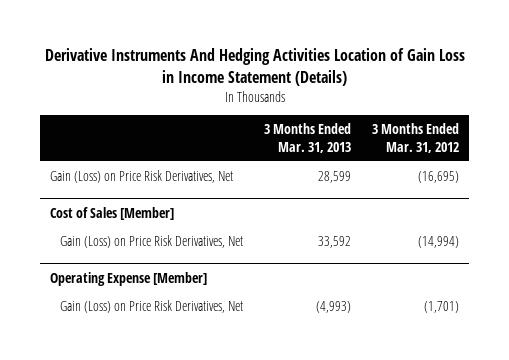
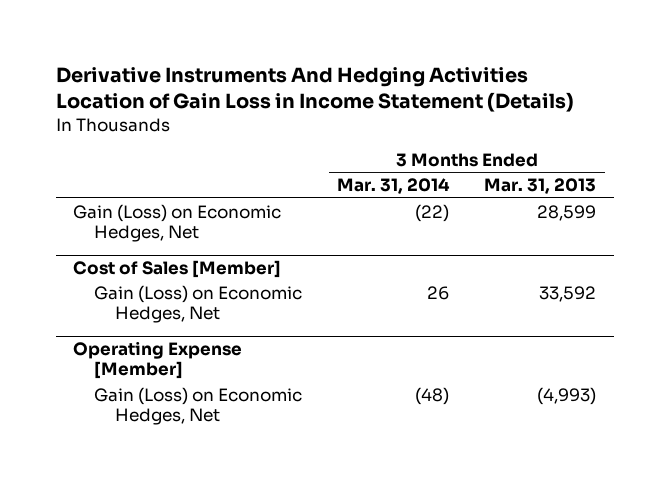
[372,123,460,153] 3 Months Ended Mar. 31, 2012 -> none
none -> [337,178,451,195] Mar. 31, 2014
[50,169,234,183] Gain (Loss) on Price Risk Derivatives, Net -> [73,203,282,243] Gain (Loss) on Economic Hedges, Net
[60,234,244,248] Gain (Loss) on Price Risk Derivatives, Net -> [94,284,303,324] Gain (Loss) on Economic Hedges, Net
[60,299,244,313] Gain (Loss) on Price Risk Derivatives, Net -> [94,386,303,426] Gain (Loss) on Economic Hedges, Net

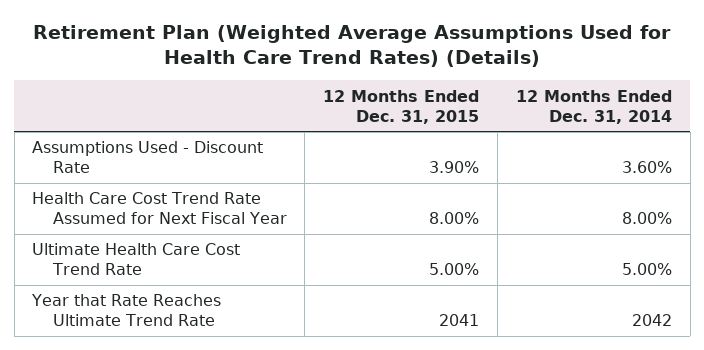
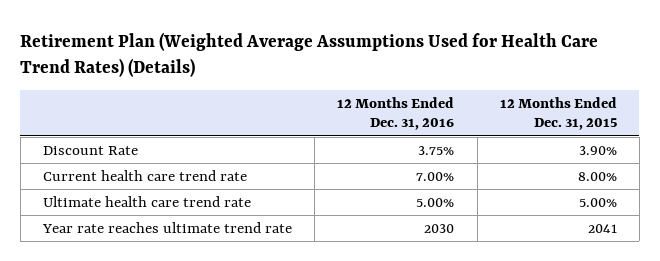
[515,89,672,124] 12 Months Ended Dec. 31, 2014 -> none
none -> [337,96,455,131] 12 Months Ended Dec. 31, 2016
[32,141,264,174] Assumptions Used - Discount Rate -> [42,145,138,155] Discount Rate
[32,192,287,225] Health Care Cost Trend Rate Assumed for Next Fiscal Year -> [42,169,247,181] Current health care trend rate
[32,243,241,276] Ultimate Health Care Cost Trend Rate -> [42,195,251,207] Ultimate health care trend rate
[31,294,222,327] Year that Rate Reaches Ultimate Trend Rate -> [41,221,292,233] Year rate reaches ultimate trend rate

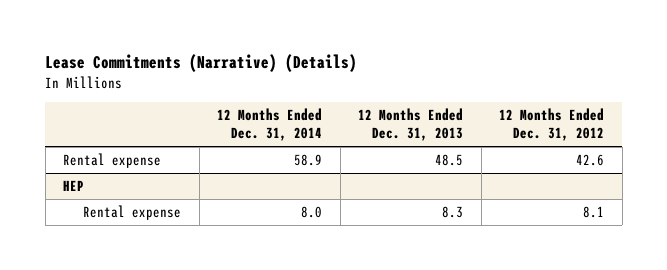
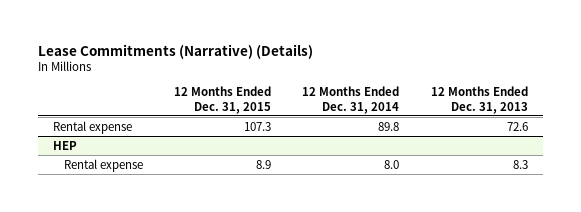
[499,108,605,142] 12 Months Ended Dec. 31, 2012 -> none
none -> [174,86,272,114] 12 Months Ended Dec. 31, 2015
[294,154,323,167] 58.9 -> [378,121,400,131] 89.8
[435,154,464,167] 48.5 -> [506,121,528,131] 72.6

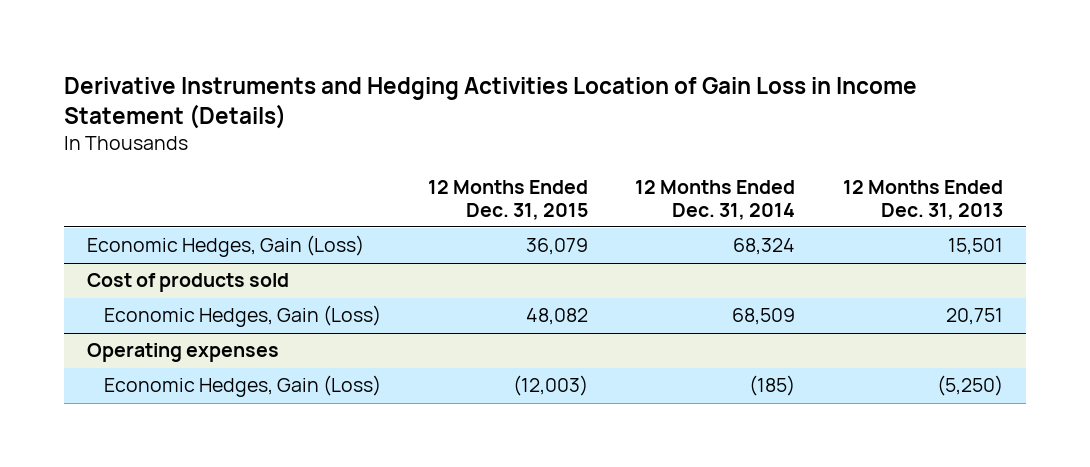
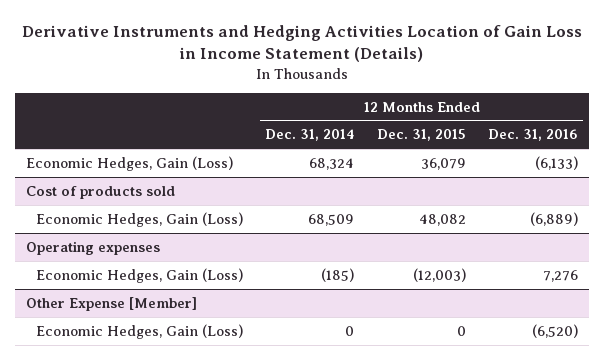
[842,179,1003,220] 12 Months Ended Dec. 31, 2013 -> none
none -> [487,129,578,142] Dec. 31, 2016
none -> [26,296,198,311] Other Expense [Member]
none -> [36,323,244,339] Economic Hedges, Gain (Loss)

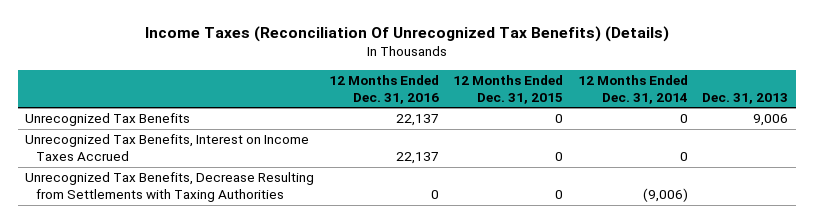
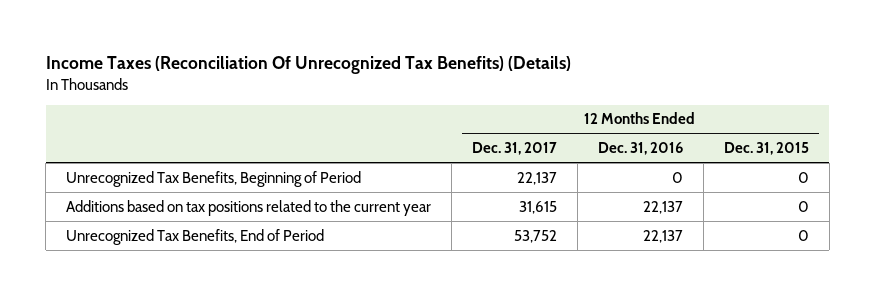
[577,75,688,104] 12 Months Ended Dec. 31, 2014 -> none
[702,92,789,104] Dec. 31, 2013 -> none
none -> [472,142,558,156] Dec. 31, 2017
[24,172,314,202] Unrecognized Tax Benefits, Decrease Resulting from Settlements with Taxing Authorities -> none
[24,113,190,127] Unrecognized Tax Benefits -> [66,170,362,187] Unrecognized Tax Benefits, Beginning of Period
[395,114,439,127] 22,137 -> [671,171,683,183] 0
[24,134,309,161] Unrecognized Tax Benefits, Interest on Income Taxes Accrued -> [66,199,432,216] Additions based on tax positions related to the current year
none -> [66,228,325,245] Unrecognized Tax Benefits, End of Period

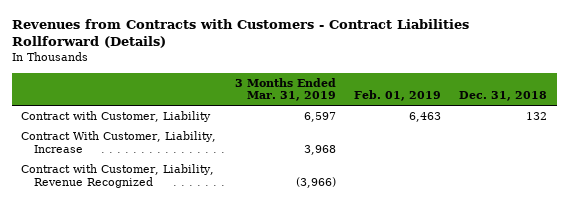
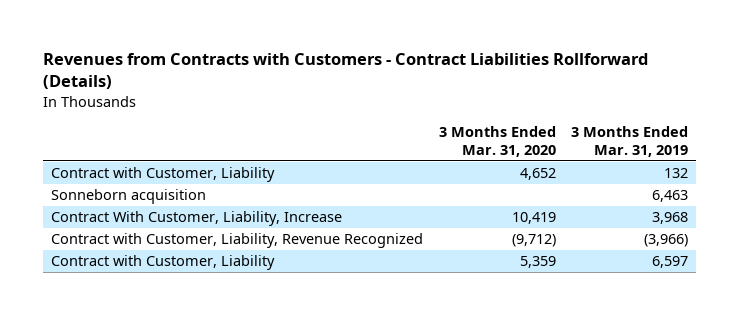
[354,90,442,102] Feb. 01, 2019 -> none
[459,91,548,102] Dec. 31, 2018 -> none
none -> [438,125,556,157] 3 Months Ended Mar. 31, 2020
none -> [50,167,275,183] Contract with Customer, Liability
none -> [50,189,206,205] Sonneborn acquisition
[21,110,212,122] Contract with Customer, Liability -> [50,255,275,271] Contract with Customer, Liability

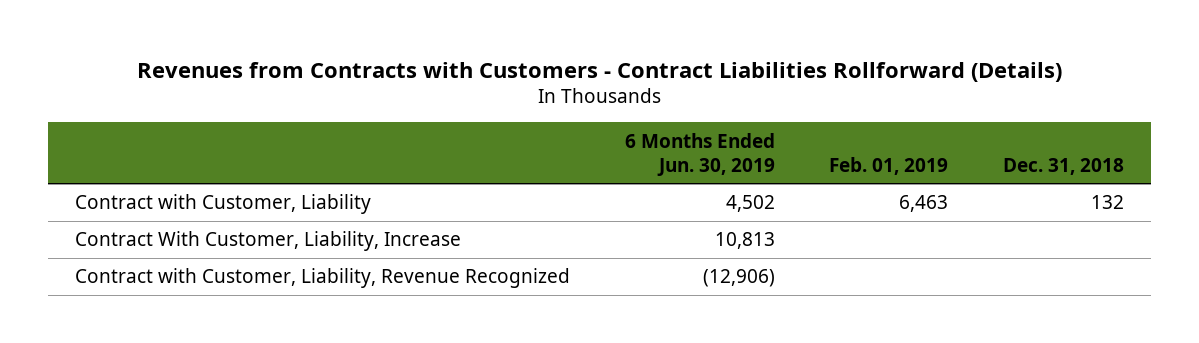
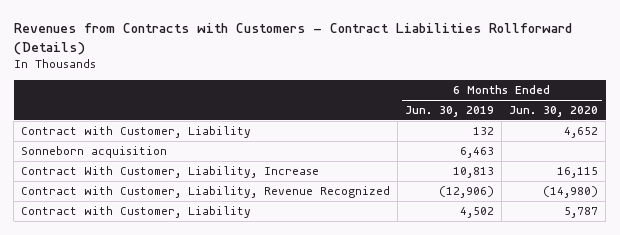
[829,156,949,175] Feb. 01, 2019 -> none
[1002,157,1124,175] Dec. 31, 2018 -> none
none -> [509,106,599,118] Jun. 30, 2020
none -> [21,126,252,139] Contract with Customer, Liability
none -> [21,146,168,159] Sonneborn acquisition
[75,194,372,215] Contract with Customer, Liability -> [21,206,252,219] Contract with Customer, Liability

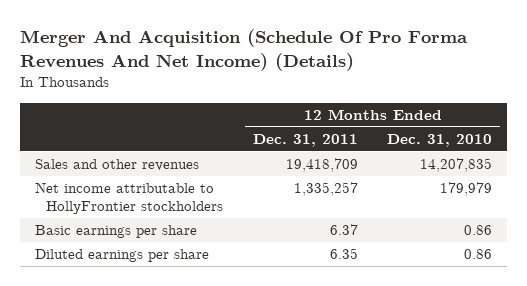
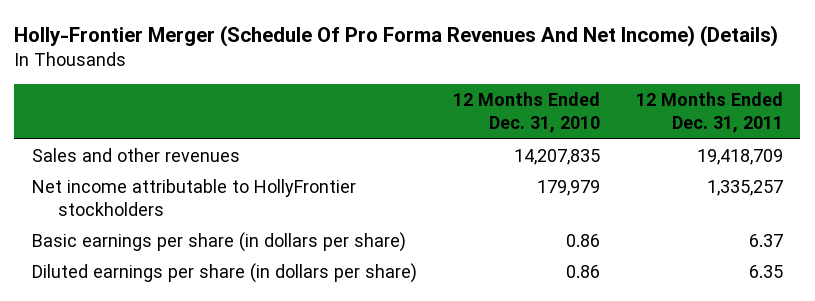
[19,29,468,71] Merger And Acquisition (Schedule Of Pro Forma Revenues And Net Income) (Details) -> [14,25,779,48] Holly-Frontier Merger (Schedule Of Pro Forma Revenues And Net Income) (Details)
[34,225,197,239] Basic earnings per share -> [32,232,407,253] Basic earnings per share (in dollars per share)
[34,249,209,263] Diluted earnings per share -> [32,263,418,284] Diluted earnings per share (in dollars per share)

